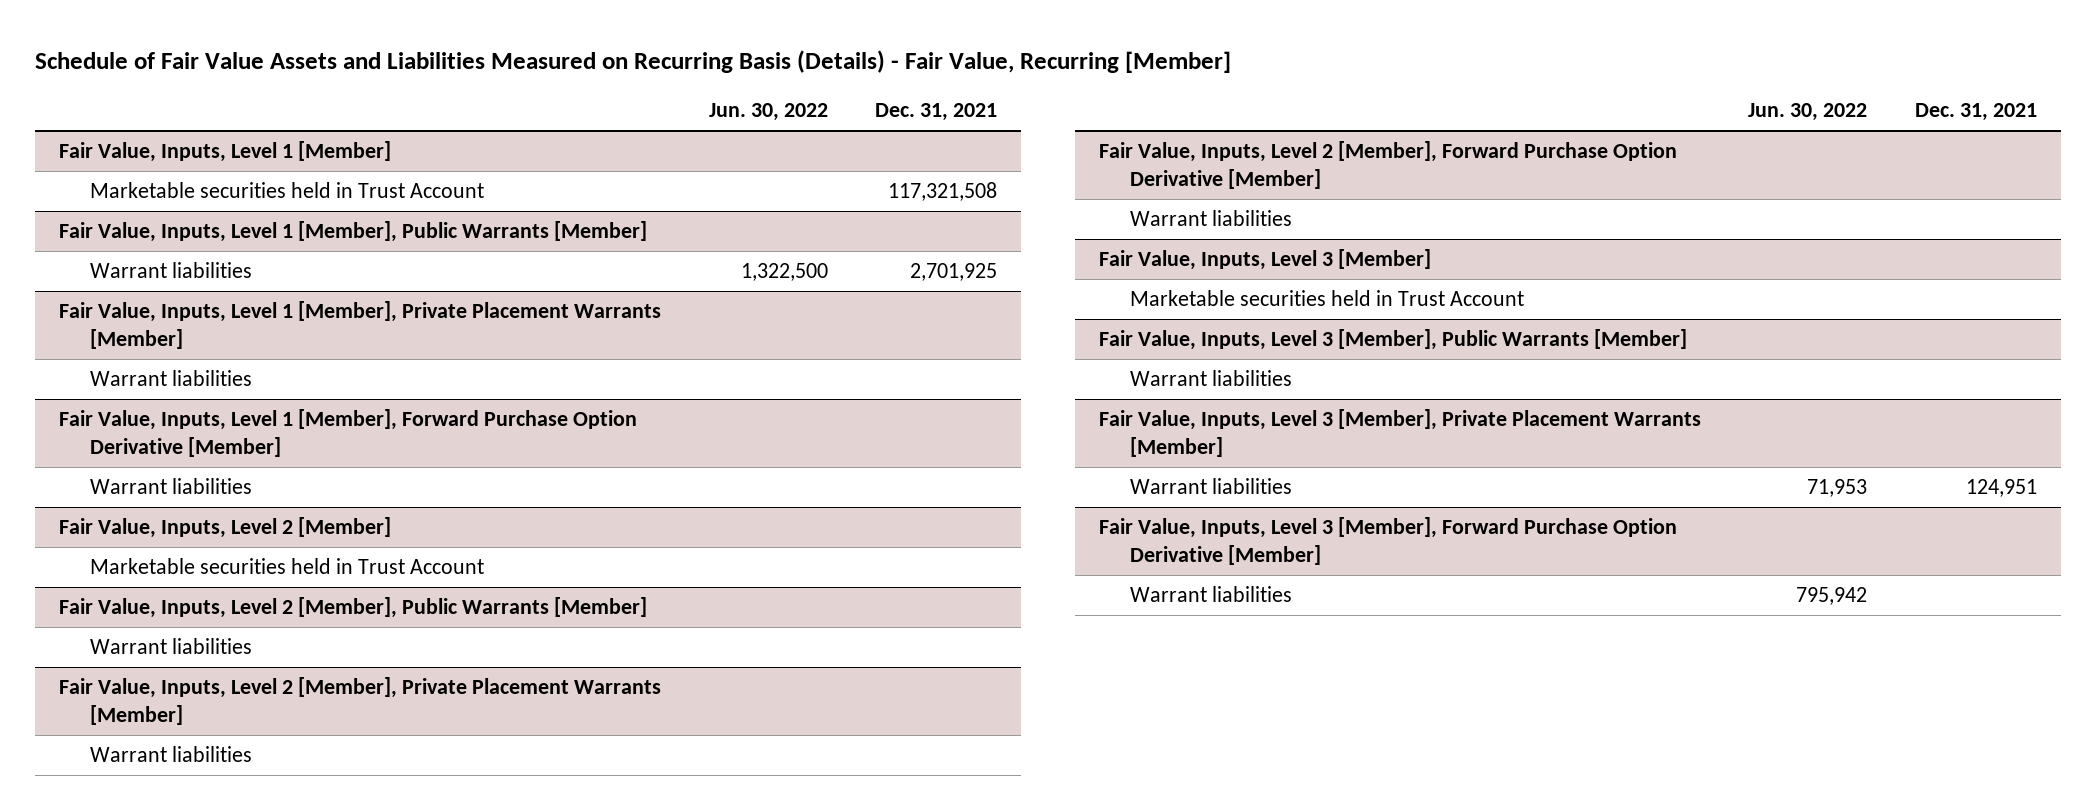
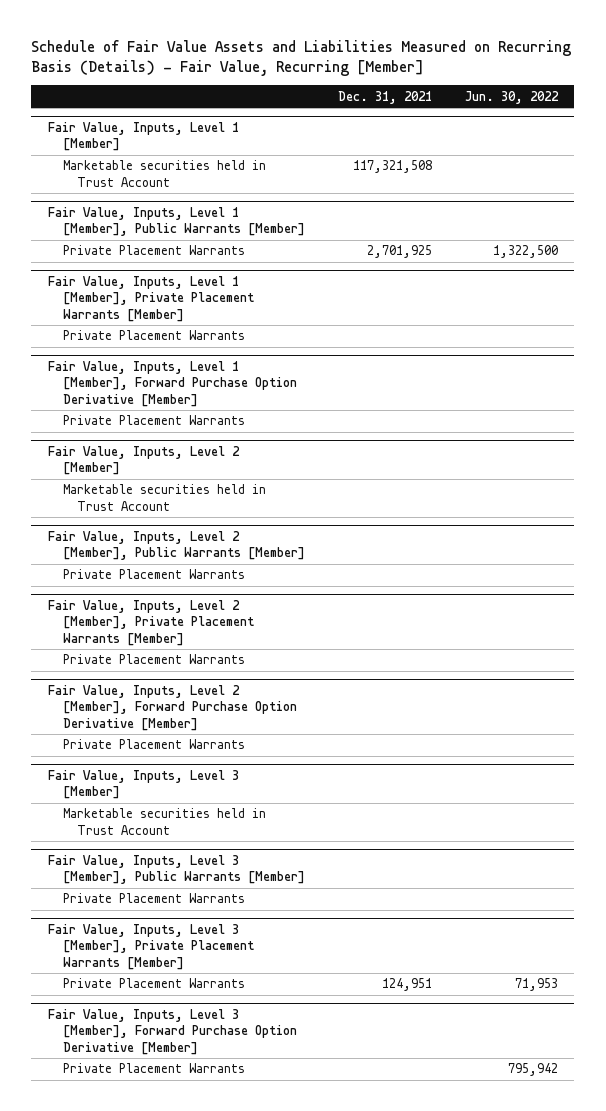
[90,261,253,278] Warrant liabilities -> [62,245,245,256] Private Placement Warrants
[90,369,253,386] Warrant liabilities -> [62,330,245,341] Private Placement Warrants
[90,477,253,494] Warrant liabilities -> [62,415,245,426] Private Placement Warrants
[90,637,253,654] Warrant liabilities -> [62,569,245,580] Private Placement Warrants
[90,745,253,762] Warrant liabilities -> [62,654,245,665] Private Placement Warrants
[1129,209,1292,226] Warrant liabilities -> [62,739,245,750] Private Placement Warrants
[1129,369,1292,386] Warrant liabilities -> [62,893,245,904] Private Placement Warrants
[1129,477,1292,494] Warrant liabilities -> [62,978,245,989] Private Placement Warrants
[1129,585,1292,602] Warrant liabilities -> [62,1063,245,1074] Private Placement Warrants

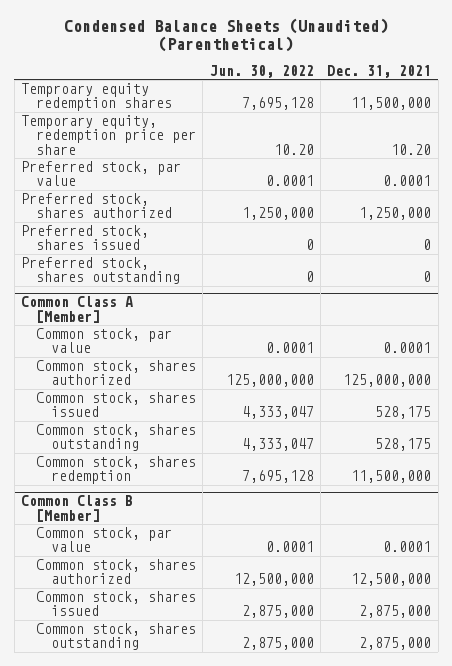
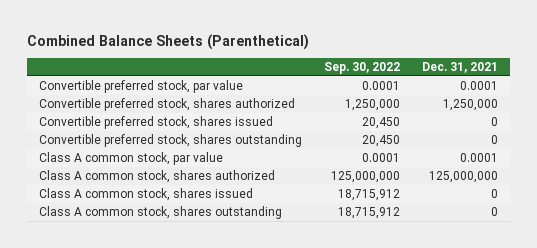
[64,18,389,53] Condensed Balance Sheets (Unaudited) (Parenthetical) -> [27,34,310,51] Combined Balance Sheets (Parenthetical)
[209,64,314,78] Jun. 30, 2022 -> none
none -> [323,62,400,75] Sep. 30, 2022
[20,83,172,112] Temproary equity redemption shares -> none
[20,115,196,155] Temporary equity, redemption price per share -> none
[20,296,133,323] Common Class A [Member] -> none
[35,456,196,485] Common stock, shares redemption -> none
[20,495,133,522] Common Class B [Member] -> none
[35,527,172,553] Common stock, par value -> none
[35,559,196,585] Common stock, shares authorized -> none
[35,591,196,617] Common stock, shares issued -> none
[35,623,196,651] Common stock, shares outstanding -> none
[20,161,181,187] Preferred stock, par value -> [38,80,243,94] Convertible preferred stock, par value
[20,193,172,219] Preferred stock, shares authorized -> [38,98,295,112] Convertible preferred stock, shares authorized
[20,225,149,251] Preferred stock, shares issued -> [38,116,273,130] Convertible preferred stock, shares issued
[20,257,180,285] Preferred stock, shares outstanding -> [38,134,302,148] Convertible preferred stock, shares outstanding
[35,328,172,354] Common stock, par value -> [38,152,223,166] Class A common stock, par value
[35,360,196,386] Common stock, shares authorized -> [38,170,275,184] Class A common stock, shares authorized
[35,392,196,418] Common stock, shares issued -> [38,188,253,202] Class A common stock, shares issued
[375,406,432,420] 528,175 -> [491,189,499,199] 0
[35,424,196,452] Common stock, shares outstanding -> [38,206,282,220] Class A common stock, shares outstanding
[375,438,432,452] 528,175 -> [491,207,499,217] 0

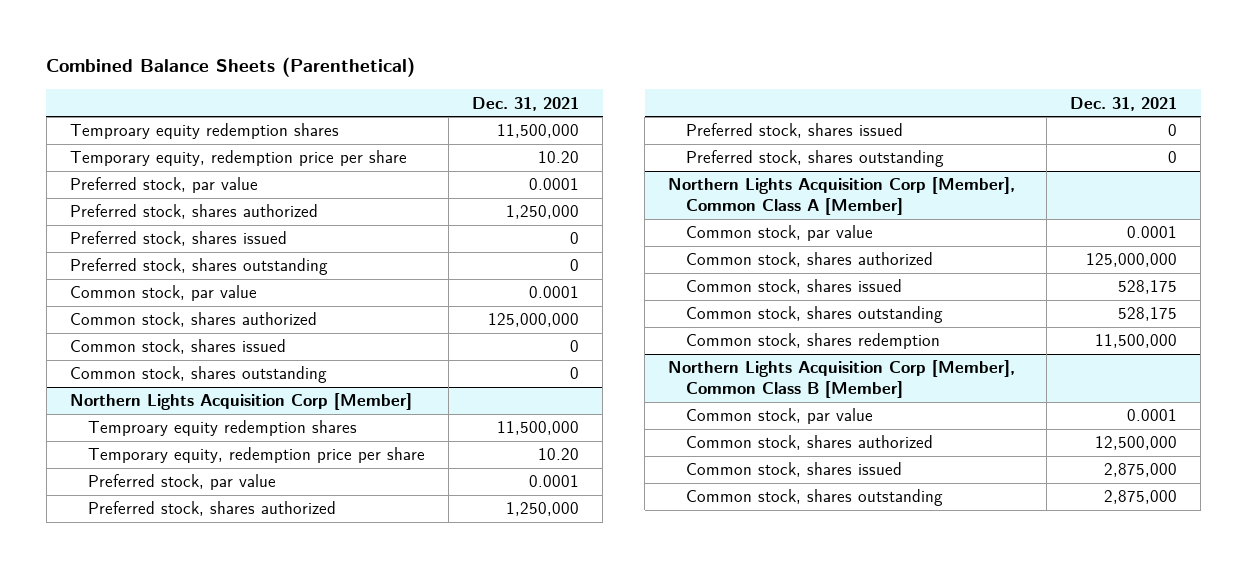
[323,62,400,75] Sep. 30, 2022 -> none
none -> [69,123,339,140] Temproary equity redemption shares
none -> [69,150,407,167] Temporary equity, redemption price per share
[38,80,243,94] Convertible preferred stock, par value -> [69,177,258,194] Preferred stock, par value
[38,98,295,112] Convertible preferred stock, shares authorized -> [69,204,318,220] Preferred stock, shares authorized
[38,116,273,130] Convertible preferred stock, shares issued -> [69,231,287,247] Preferred stock, shares issued
[38,134,302,148] Convertible preferred stock, shares outstanding -> [69,258,328,276] Preferred stock, shares outstanding
[38,152,223,166] Class A common stock, par value -> [69,285,257,302] Common stock, par value
[38,170,275,184] Class A common stock, shares authorized -> [69,312,317,328] Common stock, shares authorized
[38,188,253,202] Class A common stock, shares issued -> [69,339,286,355] Common stock, shares issued
[38,206,282,220] Class A common stock, shares outstanding -> [69,366,327,384] Common stock, shares outstanding
none -> [69,393,412,411] Northern Lights Acquisition Corp [Member]
none -> [88,420,358,437] Temproary equity redemption shares
none -> [88,447,426,464] Temporary equity, redemption price per share
none -> [88,474,277,491] Preferred stock, par value
none -> [88,501,337,517] Preferred stock, shares authorized
none -> [686,123,904,139] Preferred stock, shares issued
none -> [686,150,945,168] Preferred stock, shares outstanding
none -> [667,177,1015,216] Northern Lights Acquisition Corp [Member], Common Class A [Member]
none -> [686,225,874,242] Common stock, par value
none -> [686,252,934,268] Common stock, shares authorized
none -> [686,279,903,295] Common stock, shares issued
none -> [686,306,944,324] Common stock, shares outstanding
none -> [686,333,941,350] Common stock, shares redemption
none -> [667,360,1015,399] Northern Lights Acquisition Corp [Member], Common Class B [Member]
none -> [686,408,874,425] Common stock, par value
none -> [686,435,934,451] Common stock, shares authorized
none -> [686,462,903,478] Common stock, shares issued
none -> [686,489,944,507] Common stock, shares outstanding

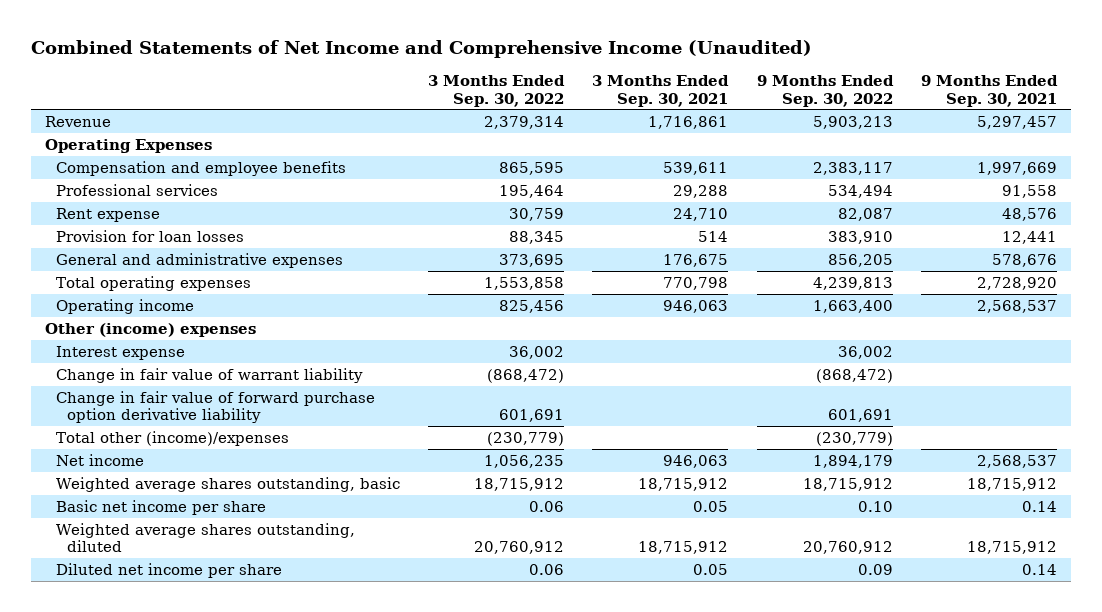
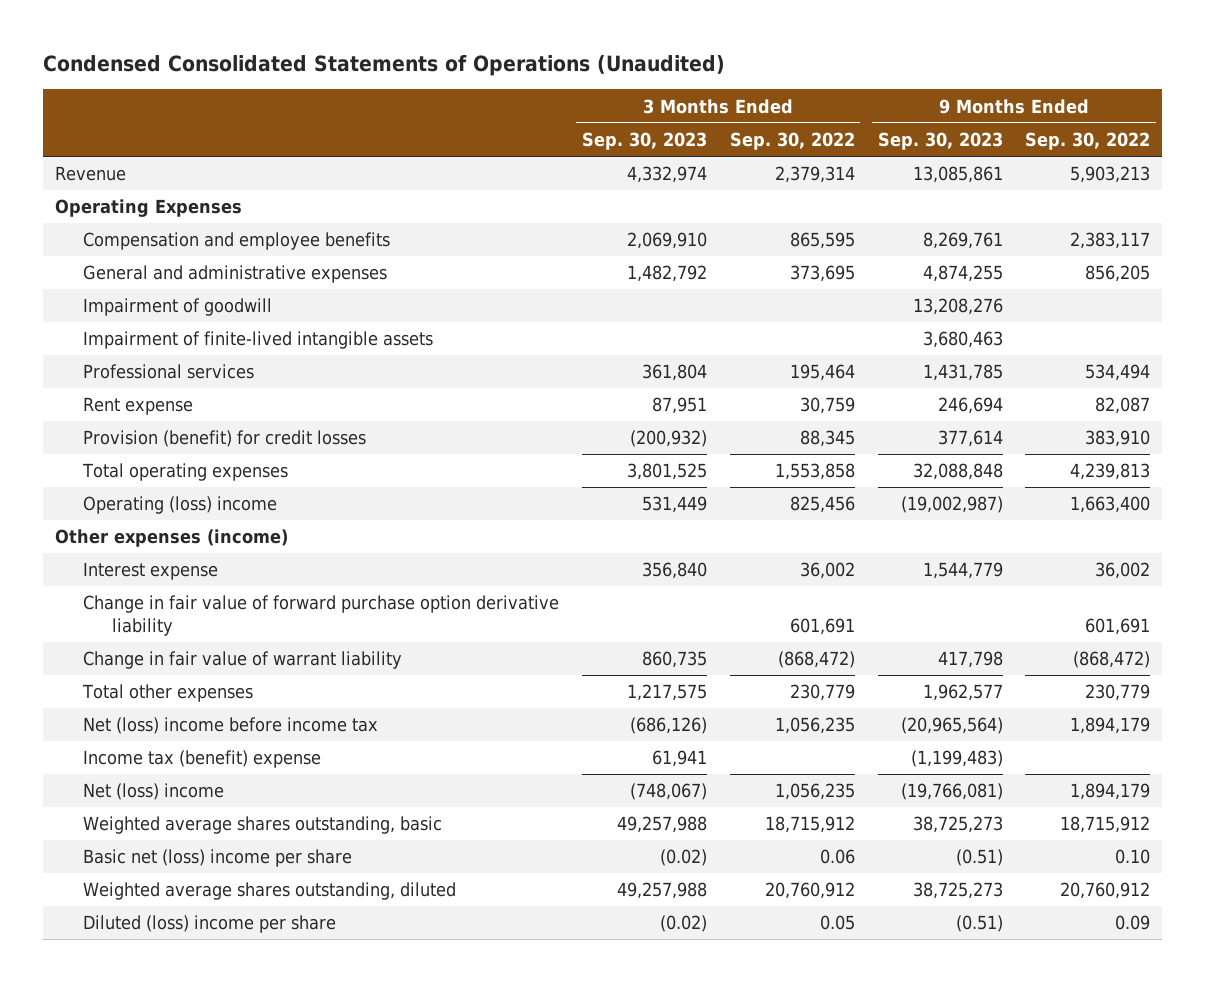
[31,40,813,59] Combined Statements of Net Income and Comprehensive Income (Unaudited) -> [43,55,726,77] Condensed Consolidated Statements of Operations (Unaudited)
[592,75,730,107] 3 Months Ended Sep. 30, 2021 -> none
[920,75,1058,107] 9 Months Ended Sep. 30, 2021 -> none
none -> [582,131,708,150] Sep. 30, 2023
none -> [877,131,1003,150] Sep. 30, 2023
[56,252,344,268] General and administrative expenses -> [83,265,388,284] General and administrative expenses
none -> [83,298,273,317] Impairment of goodwill
none -> [83,331,434,350] Impairment of finite-lived intangible assets
[56,229,245,242] Provision for loan losses -> [83,430,367,448] Provision (benefit) for credit losses
[56,298,195,314] Operating income -> [83,496,278,515] Operating (loss) income
[45,322,257,337] Other (income) expenses -> [54,529,288,548] Other expenses (income)
[56,367,364,383] Change in fair value of warrant liability -> [83,651,403,670] Change in fair value of warrant liability
[56,430,290,446] Total other (income)/expenses -> [82,684,254,703] Total other expenses
[487,431,565,446] (230,779) -> [789,684,855,702] 230,779
[815,431,893,446] (230,779) -> [1085,684,1151,702] 230,779
none -> [83,717,379,735] Net (loss) income before income tax
none -> [83,750,322,769] Income tax (benefit) expense
[56,453,145,466] Net income -> [83,783,225,801] Net (loss) income
[56,499,267,515] Basic net income per share -> [83,849,353,868] Basic net (loss) income per share
[56,562,283,578] Diluted net income per share -> [83,915,337,934] Diluted (loss) income per share
[529,563,565,575] 0.06 -> [819,915,855,931] 0.05

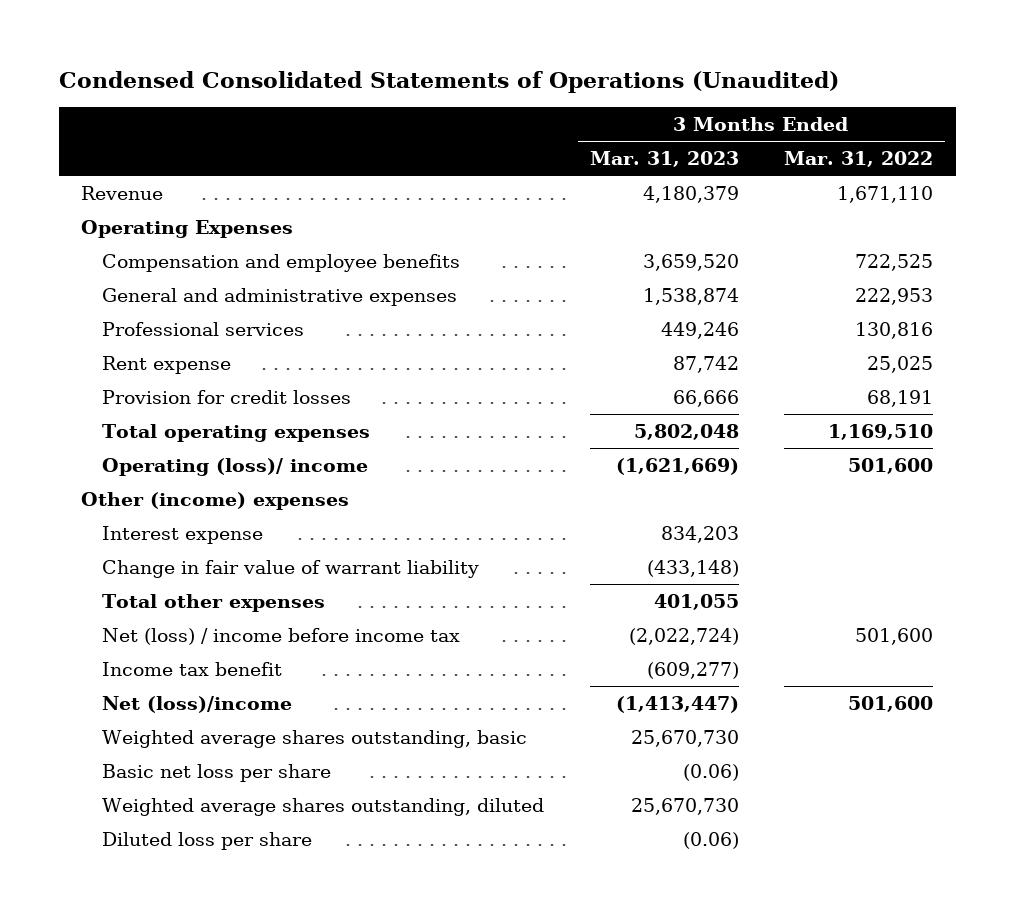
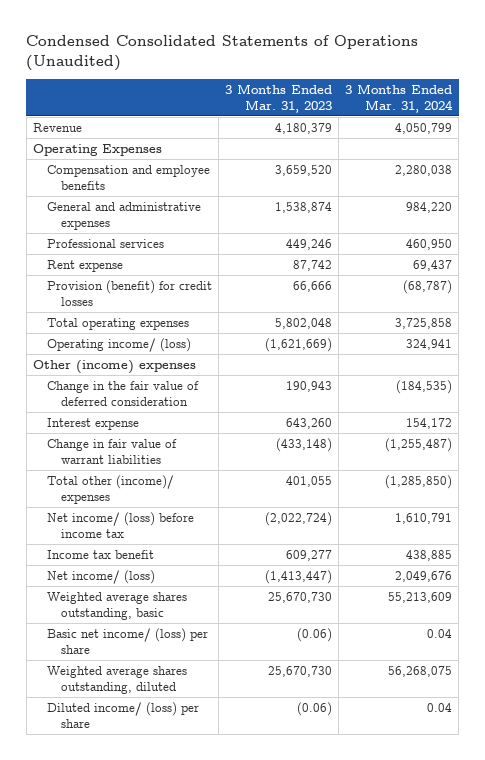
[784,151,934,168] Mar. 31, 2022 -> none
none -> [345,84,454,114] 3 Months Ended Mar. 31, 2024
[102,389,352,404] Provision for credit losses -> [46,279,212,306] Provision (benefit) for credit losses
[102,457,369,476] Operating (loss)/ income -> [46,337,191,352] Operating income/ (loss)
none -> [46,380,199,406] Change in the fair value of deferred consideration
[660,525,739,543] 834,203 -> [286,417,333,429] 643,260
[102,559,480,578] Change in fair value of warrant liability -> [46,438,177,464] Change in fair value of warrant liabilities
[102,593,326,612] Total other expenses -> [46,474,174,504] Total other (income)/ expenses
[102,627,461,645] Net (loss) / income before income tax -> [46,511,194,538] Net income/ (loss) before income tax
[646,661,739,679] (609,277) -> [286,549,333,561] 609,277
[102,695,293,713] Net (loss)/income -> [46,569,155,584] Net income/ (loss)
[102,763,332,782] Basic net loss per share -> [46,627,208,654] Basic net income/ (loss) per share
[102,831,313,850] Diluted loss per share -> [46,701,199,728] Diluted income/ (loss) per share

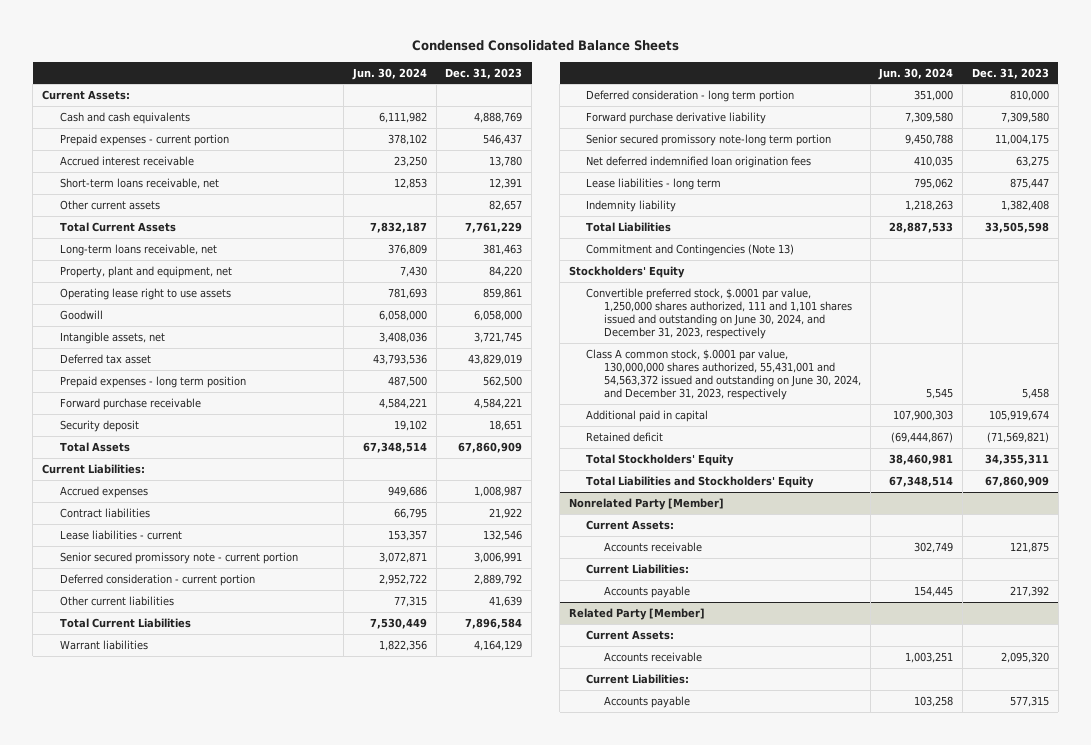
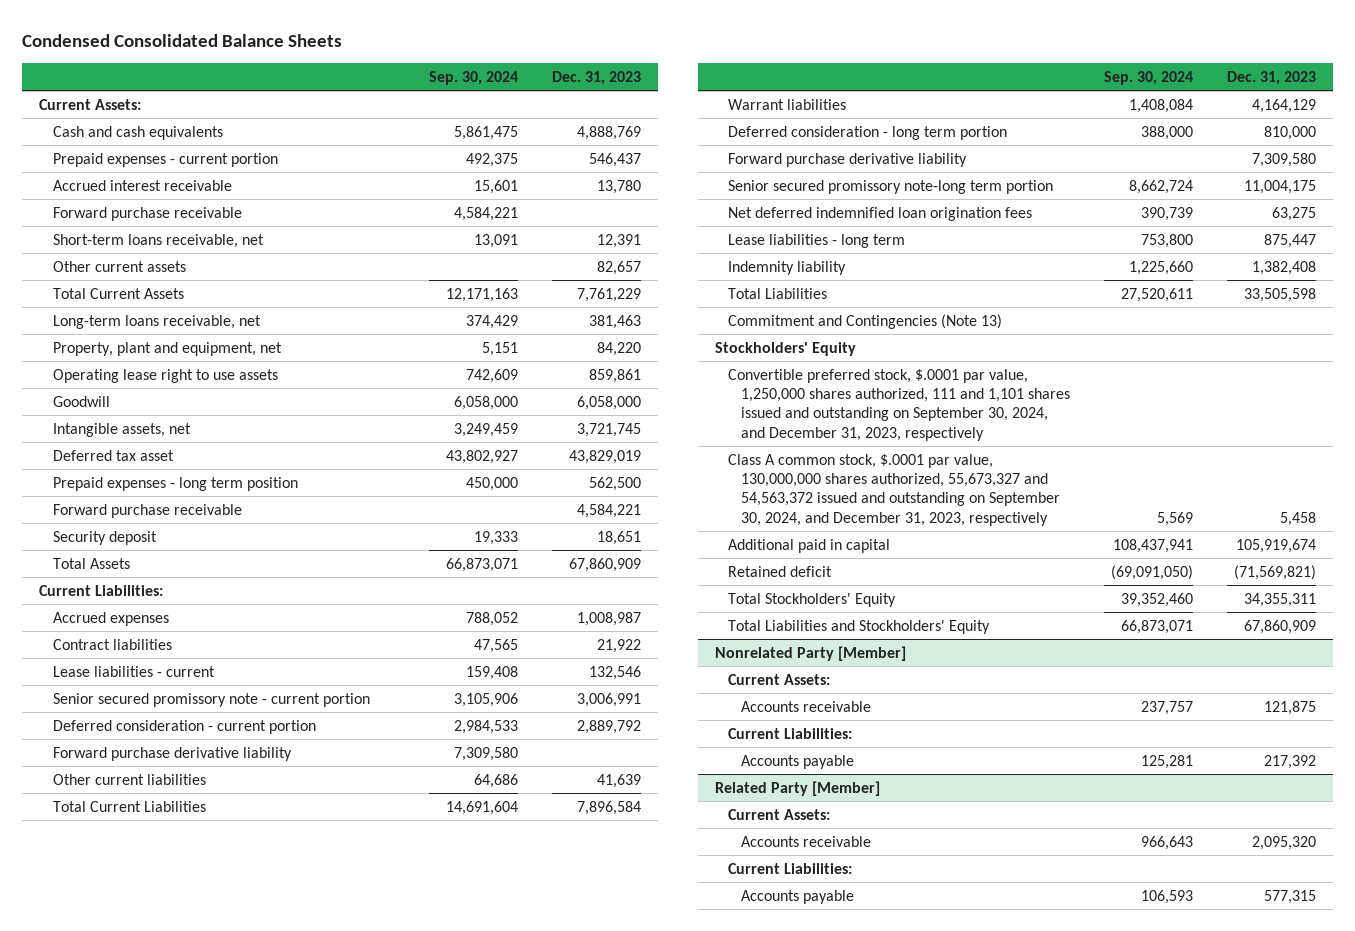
[351,67,427,80] Jun. 30, 2024 -> none
none -> [428,71,518,86] Sep. 30, 2024
none -> [52,206,242,221] Forward purchase receivable
none -> [52,746,292,761] Forward purchase derivative liability
[586,288,852,340] Convertible preferred stock, $.0001 par value, 1,250,000 shares authorized, 111 and 1,101 shares issued and outstanding on June 30, 2024, and December 31, 2023, respectively -> [727,368,1071,441] Convertible preferred stock, $.0001 par value, 1,250,000 shares authorized, 111 and 1,101 shares issued and outstanding on September 30, 2024, and December 31, 2023, respectively
[586,349,861,401] Class A common stock, $.0001 par value, 130,000,000 shares authorized, 55,431,001 and 54,563,372 issued and outstanding on June 30, 2024, and December 31, 2023, respectively -> [727,453,1061,526] Class A common stock, $.0001 par value, 130,000,000 shares authorized, 55,673,327 and 54,563,372 issued and outstanding on September 30, 2024, and December 31, 2023, respectively

